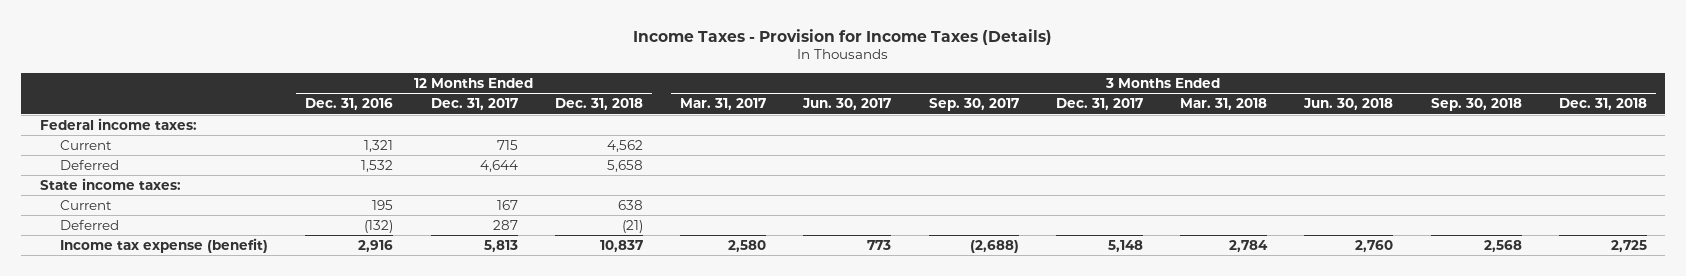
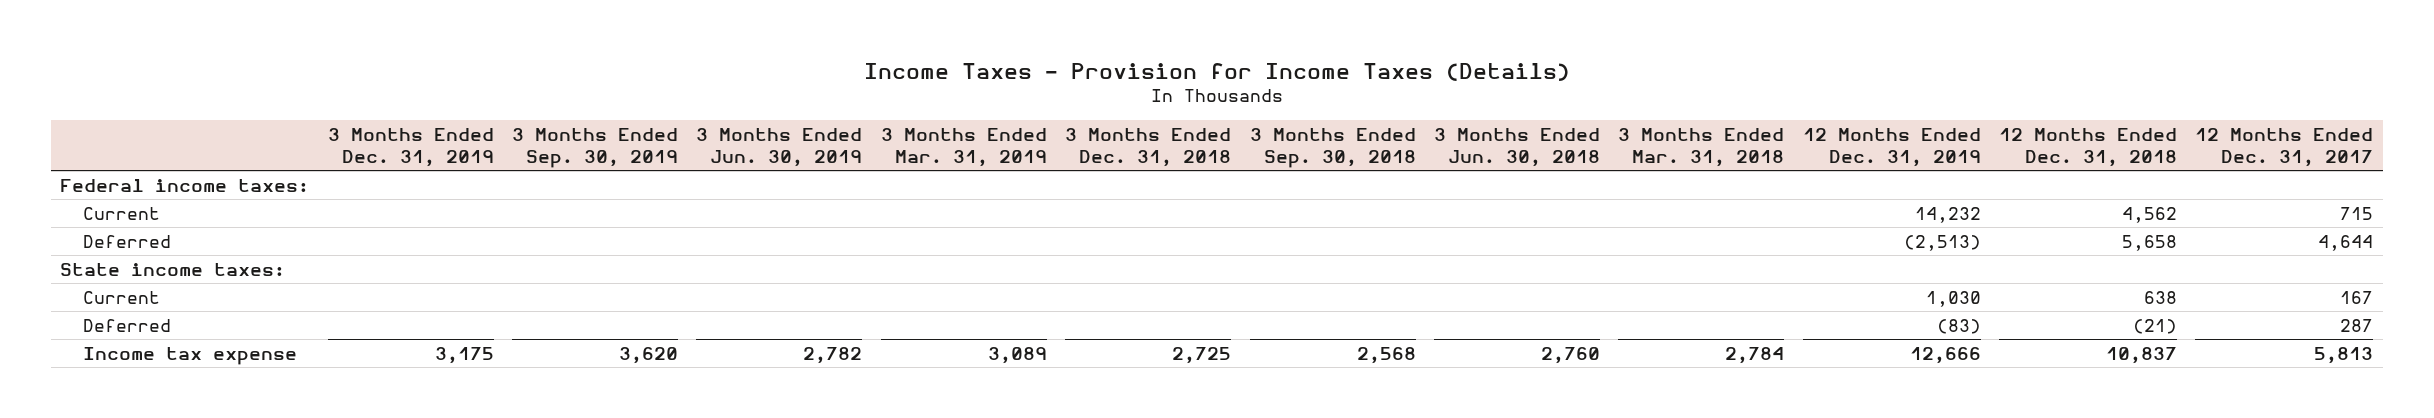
[305,98,394,111] Dec. 31, 2016 -> none
[680,98,767,111] Mar. 31, 2017 -> none
[802,98,892,111] Jun. 30, 2017 -> none
[928,98,1019,112] Sep. 30, 2017 -> none
[1055,98,1143,111] Dec. 31, 2017 -> none
none -> [327,127,494,167] 3 Months Ended Dec. 31, 2019
none -> [512,127,679,168] 3 Months Ended Sep. 30, 2019
none -> [696,127,863,167] 3 Months Ended Jun. 30, 2019
none -> [880,127,1047,167] 3 Months Ended Mar. 31, 2019
none -> [1802,127,1981,167] 12 Months Ended Dec. 31, 2019
[59,237,268,253] Income tax expense (benefit) -> [82,346,297,365] Income tax expense

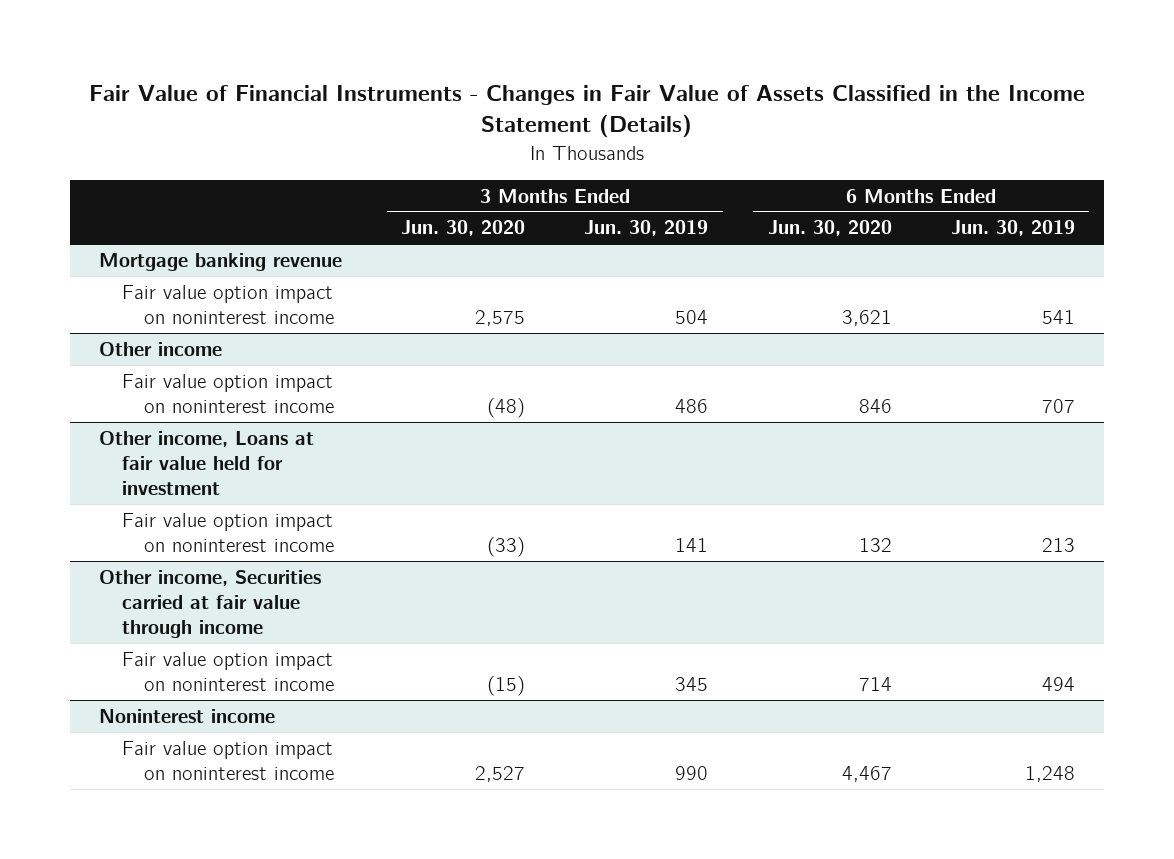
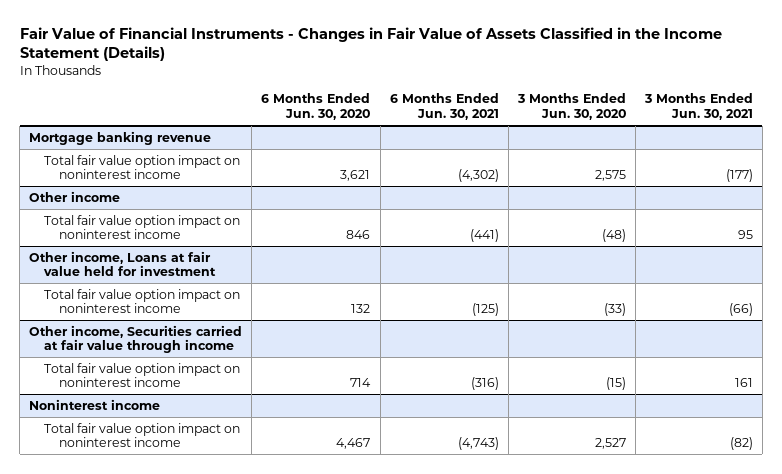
[584,220,709,237] Jun. 30, 2019 -> none
[950,220,1075,237] Jun. 30, 2019 -> none
none -> [389,93,499,121] 6 Months Ended Jun. 30, 2021
none -> [643,93,753,121] 3 Months Ended Jun. 30, 2021
[121,284,334,325] Fair value option impact on noninterest income -> [44,154,241,180] Total fair value option impact on noninterest income
[121,373,334,414] Fair value option impact on noninterest income -> [44,214,241,240] Total fair value option impact on noninterest income
[121,512,334,553] Fair value option impact on noninterest income -> [44,288,241,314] Total fair value option impact on noninterest income
[121,651,334,692] Fair value option impact on noninterest income -> [44,362,241,388] Total fair value option impact on noninterest income
[121,740,334,781] Fair value option impact on noninterest income -> [44,422,241,448] Total fair value option impact on noninterest income

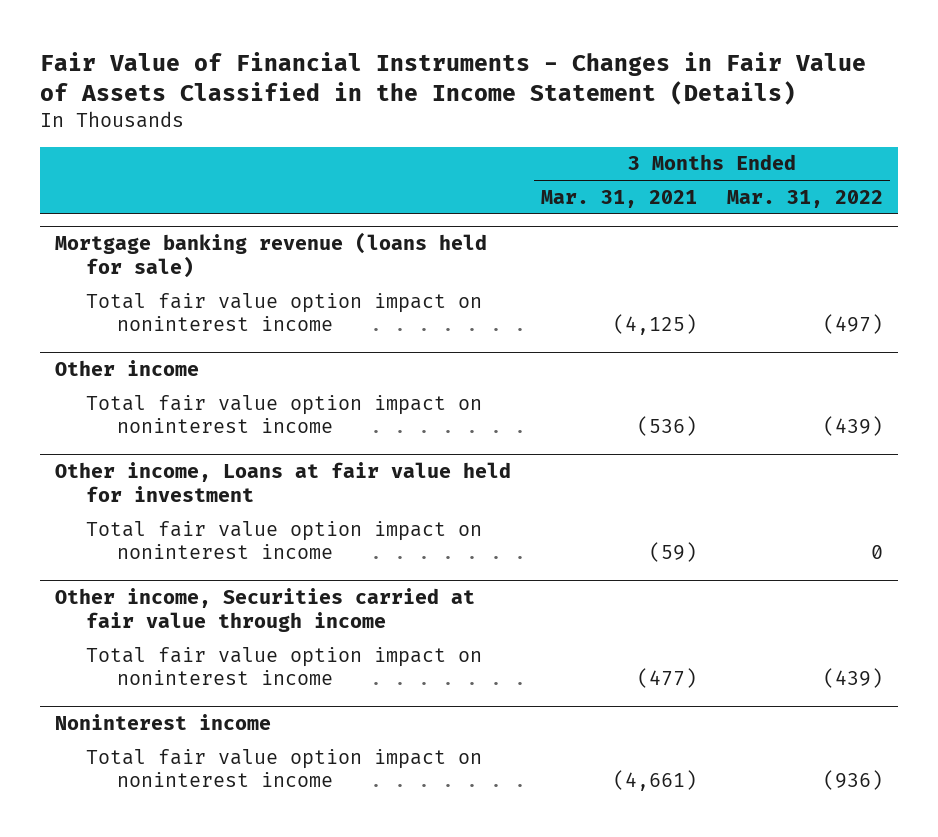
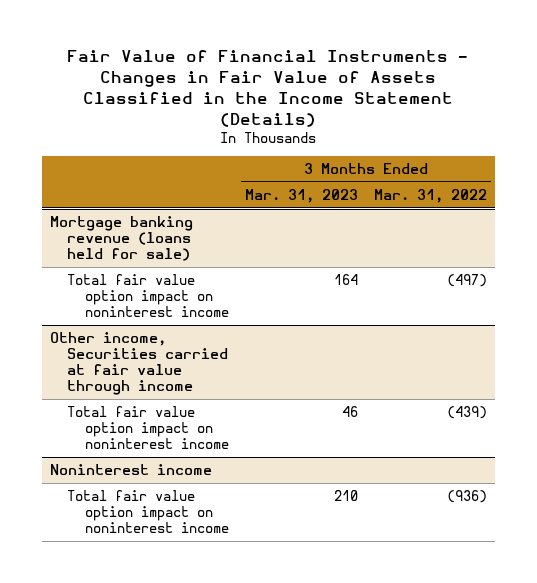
[541,189,698,208] Mar. 31, 2021 -> none
none -> [244,188,358,203] Mar. 31, 2023
[55,360,200,377] Other income -> none
[85,394,482,434] Total fair value option impact on noninterest income -> none
[55,462,512,503] Other income, Loans at fair value held for investment -> none
[85,520,482,560] Total fair value option impact on noninterest income -> none

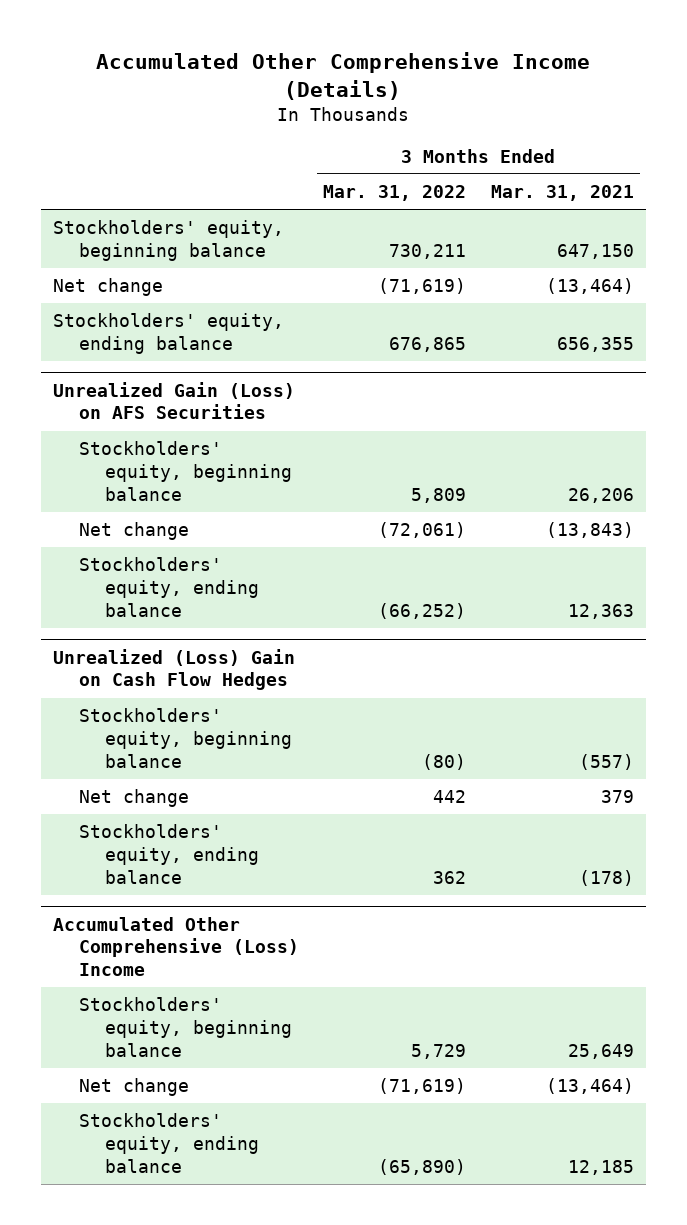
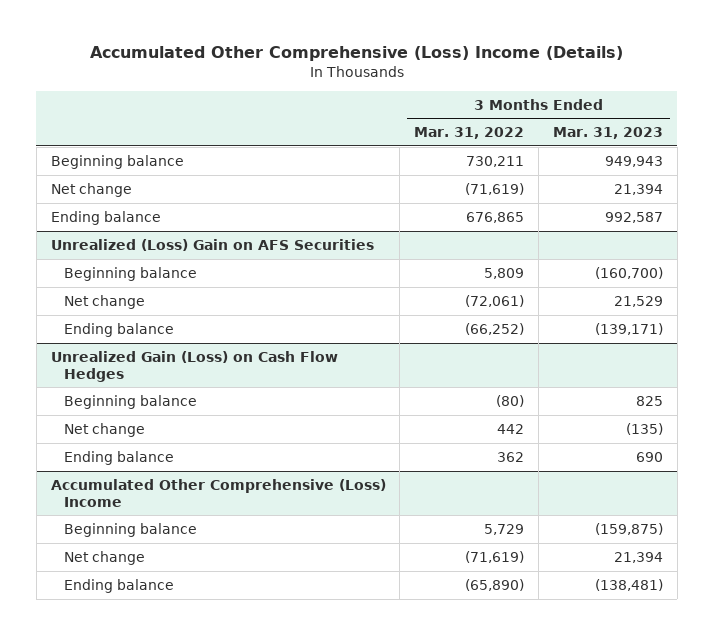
[96,51,591,100] Accumulated Other Comprehensive Income (Details) -> [89,46,623,62] Accumulated Other Comprehensive (Loss) Income (Details)
[490,184,634,201] Mar. 31, 2021 -> none
none -> [552,127,663,140] Mar. 31, 2023
[53,220,285,262] Stockholders' equity, beginning balance -> [50,154,184,169] Beginning balance
[53,313,285,355] Stockholders' equity, ending balance -> [50,210,161,225] Ending balance
[53,381,296,420] Unrealized Gain (Loss) on AFS Securities -> [50,238,374,251] Unrealized (Loss) Gain on AFS Securities
[79,441,293,501] Stockholders' equity, beginning balance -> [63,266,197,281] Beginning balance
[79,557,260,617] Stockholders' equity, ending balance -> [63,322,174,337] Ending balance
[53,648,296,691] Unrealized (Loss) Gain on Cash Flow Hedges -> [50,350,338,382] Unrealized Gain (Loss) on Cash Flow Hedges
[79,708,293,768] Stockholders' equity, beginning balance -> [63,394,197,409] Beginning balance
[79,824,260,884] Stockholders' equity, ending balance -> [63,450,174,465] Ending balance
[79,997,293,1057] Stockholders' equity, beginning balance -> [63,522,197,537] Beginning balance
[79,1113,260,1173] Stockholders' equity, ending balance -> [63,578,174,593] Ending balance

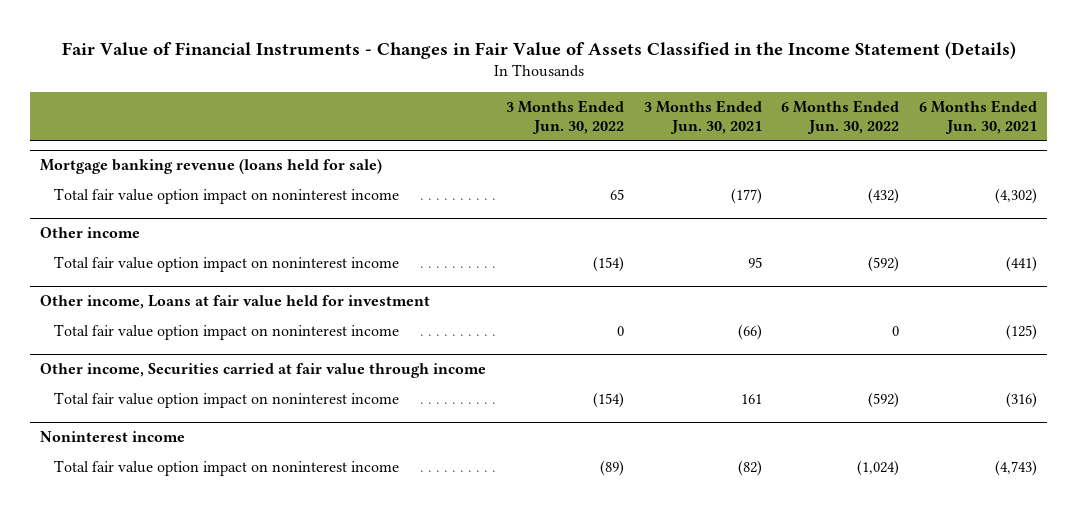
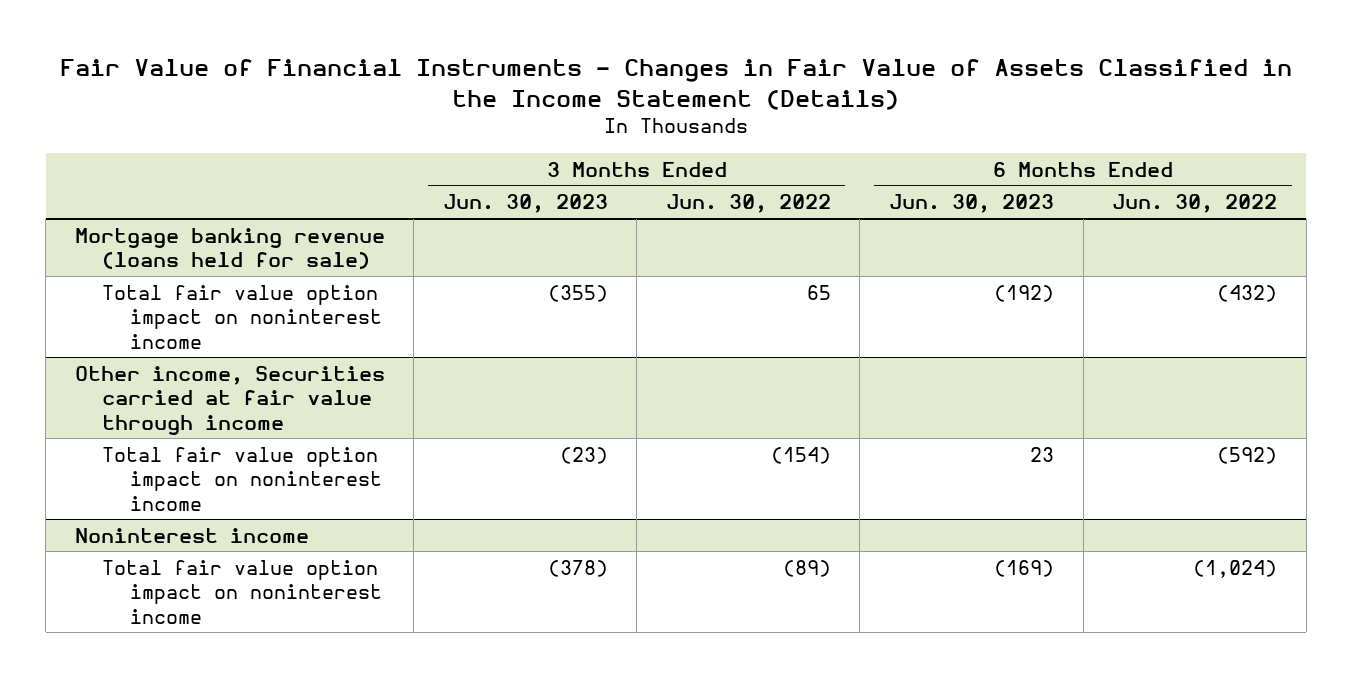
[643,99,762,134] 3 Months Ended Jun. 30, 2021 -> none
[919,99,1038,134] 6 Months Ended Jun. 30, 2021 -> none
none -> [442,194,608,214] Jun. 30, 2023
none -> [889,194,1055,214] Jun. 30, 2023
[39,227,140,239] Other income -> none
[54,255,400,272] Total fair value option impact on noninterest income -> none
[39,295,430,310] Other income, Loans at fair value held for investment -> none
[54,323,400,340] Total fair value option impact on noninterest income -> none

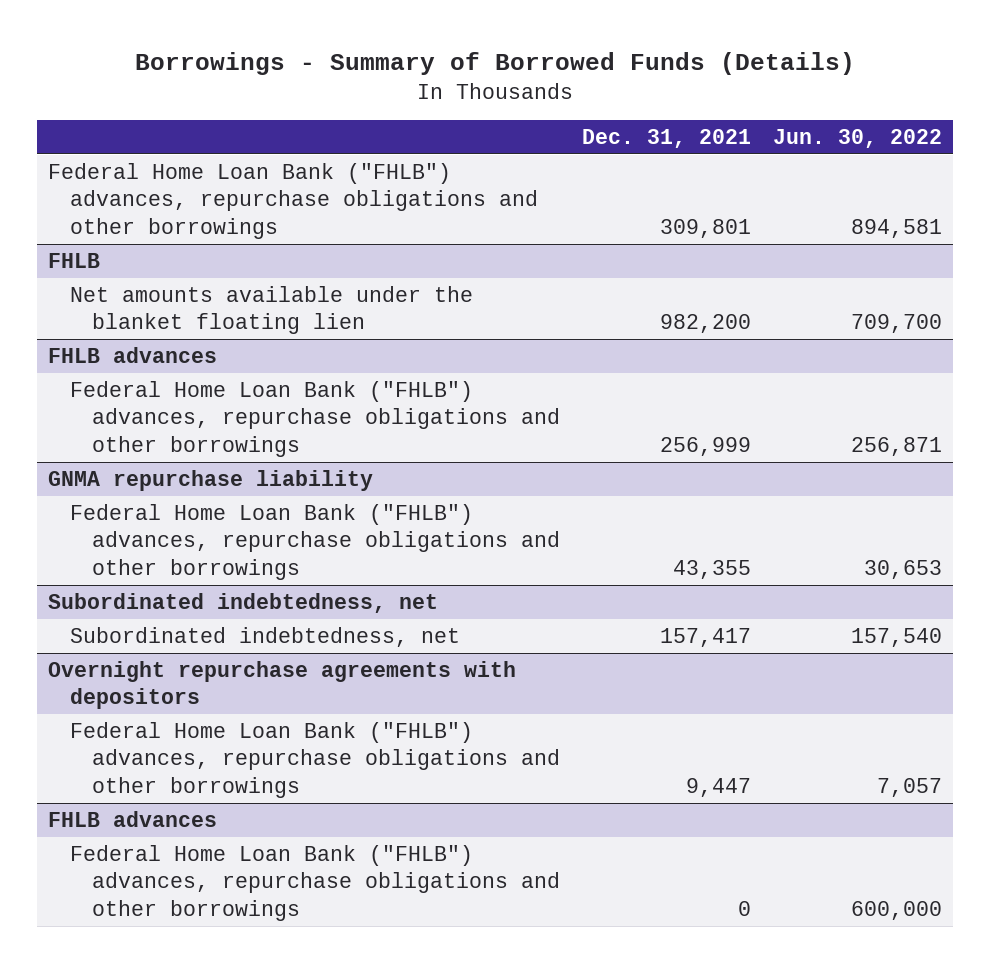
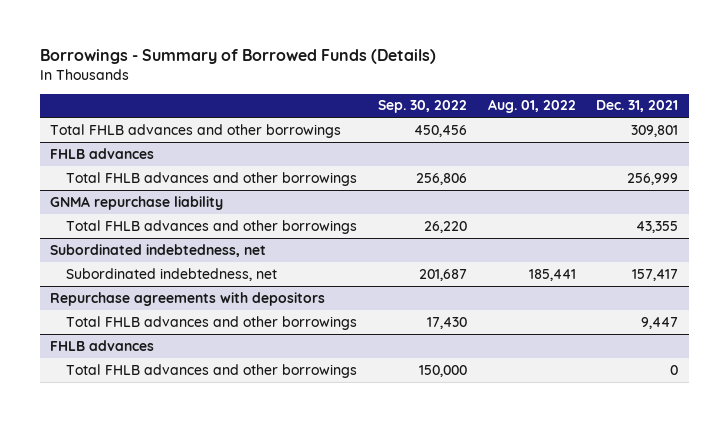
[773,128,943,148] Jun. 30, 2022 -> none
none -> [377,100,467,114] Sep. 30, 2022
none -> [487,99,576,114] Aug. 01, 2022
[47,253,100,269] FHLB -> none
[70,286,474,335] Net amounts available under the blanket floating lien -> none
[47,163,539,239] Federal Home Loan Bank ("FHLB") advances, repurchase obligations and other borrowings -> [50,123,342,138] Total FHLB advances and other borrowings
[70,381,561,457] Federal Home Loan Bank ("FHLB") advances, repurchase obligations and other borrowings -> [66,171,358,186] Total FHLB advances and other borrowings
[70,504,561,580] Federal Home Loan Bank ("FHLB") advances, repurchase obligations and other borrowings -> [66,219,358,234] Total FHLB advances and other borrowings
[47,661,516,710] Overnight repurchase agreements with depositors -> [50,291,326,306] Repurchase agreements with depositors
[70,722,561,798] Federal Home Loan Bank ("FHLB") advances, repurchase obligations and other borrowings -> [66,315,358,330] Total FHLB advances and other borrowings
[70,845,561,921] Federal Home Loan Bank ("FHLB") advances, repurchase obligations and other borrowings -> [66,363,358,378] Total FHLB advances and other borrowings

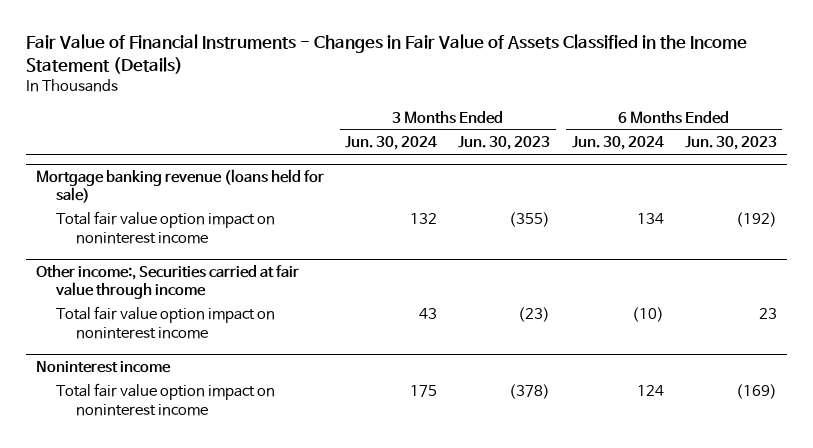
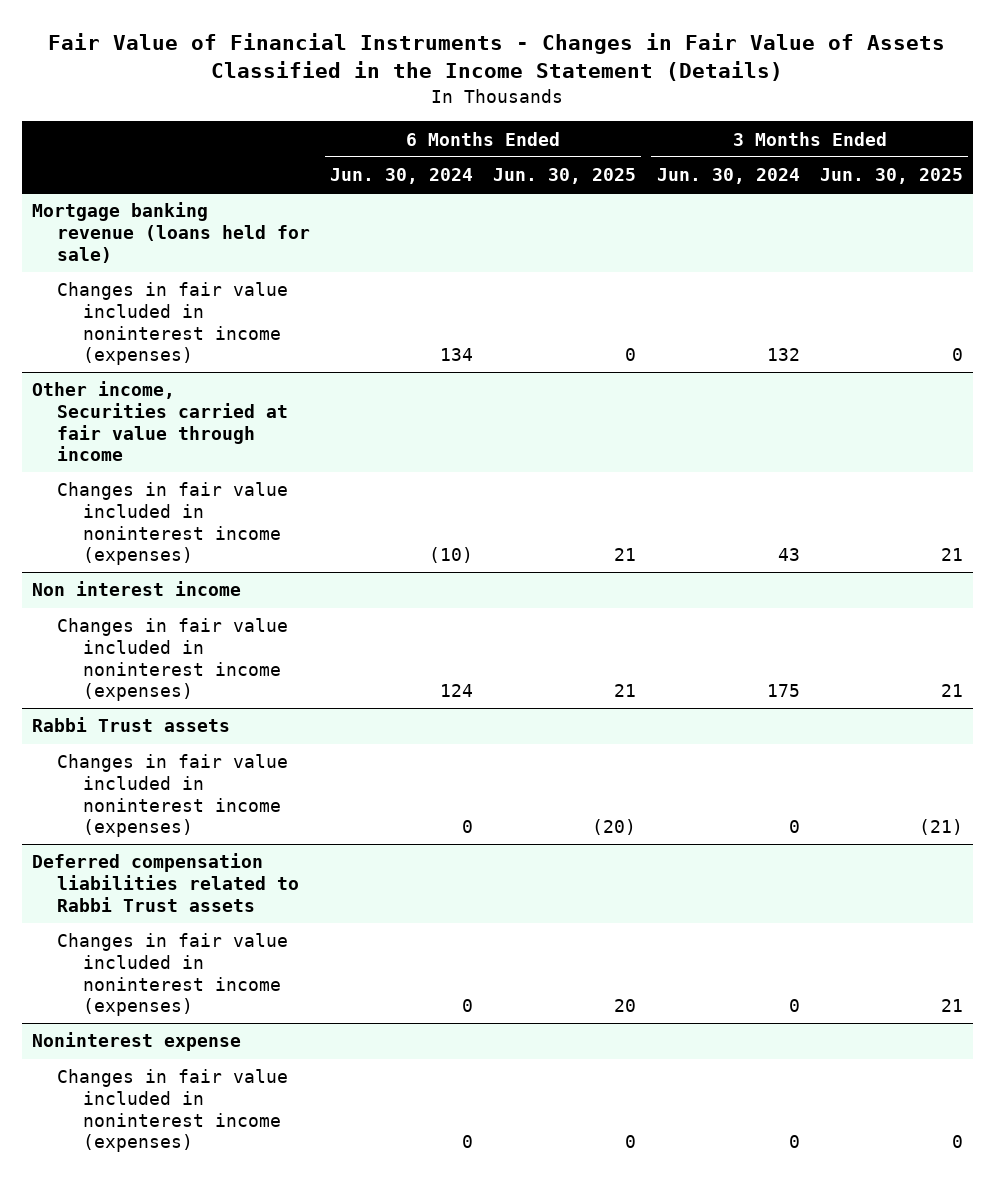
[458,136,551,151] Jun. 30, 2023 -> none
[684,136,777,151] Jun. 30, 2023 -> none
none -> [493,168,637,185] Jun. 30, 2025
none -> [819,168,963,185] Jun. 30, 2025
[56,211,276,245] Total fair value option impact on noninterest income -> [57,282,289,366] Changes in fair value included in noninterest income (expenses)
[36,264,300,300] Other income:, Securities carried at fair value through income -> [31,381,289,462] Other income, Securities carried at fair value through income
[56,306,276,340] Total fair value option impact on noninterest income -> [57,482,289,566] Changes in fair value included in noninterest income (expenses)
[36,360,172,373] Noninterest income -> [31,581,241,597] Non interest income
[56,383,276,417] Total fair value option impact on noninterest income -> [57,618,289,702] Changes in fair value included in noninterest income (expenses)
none -> [31,717,230,733] Rabbi Trust assets
none -> [57,754,289,838] Changes in fair value included in noninterest income (expenses)
none -> [31,853,300,912] Deferred compensation liabilities related to Rabbi Trust assets
none -> [57,933,289,1017] Changes in fair value included in noninterest income (expenses)
none -> [31,1032,241,1052] Noninterest expense
none -> [57,1069,289,1153] Changes in fair value included in noninterest income (expenses)

